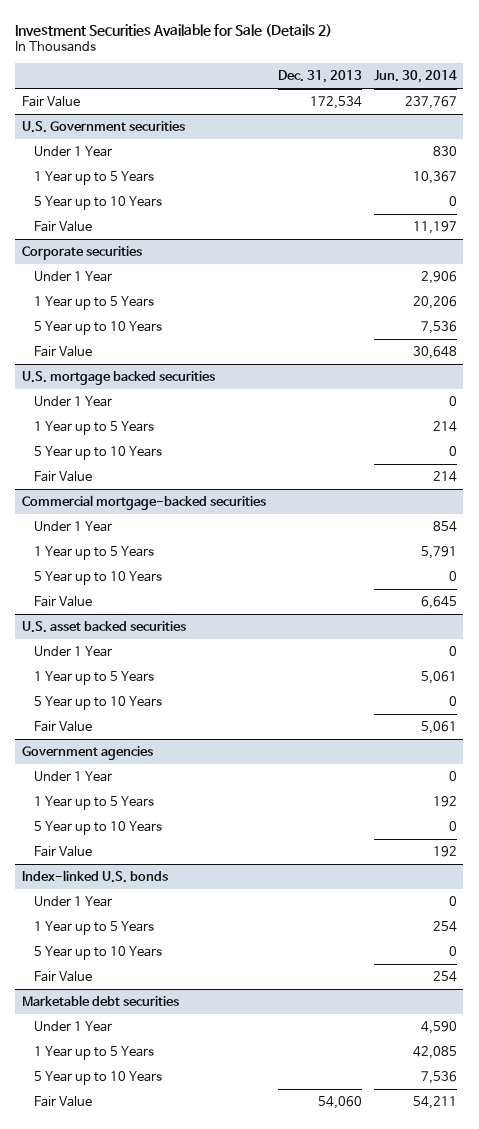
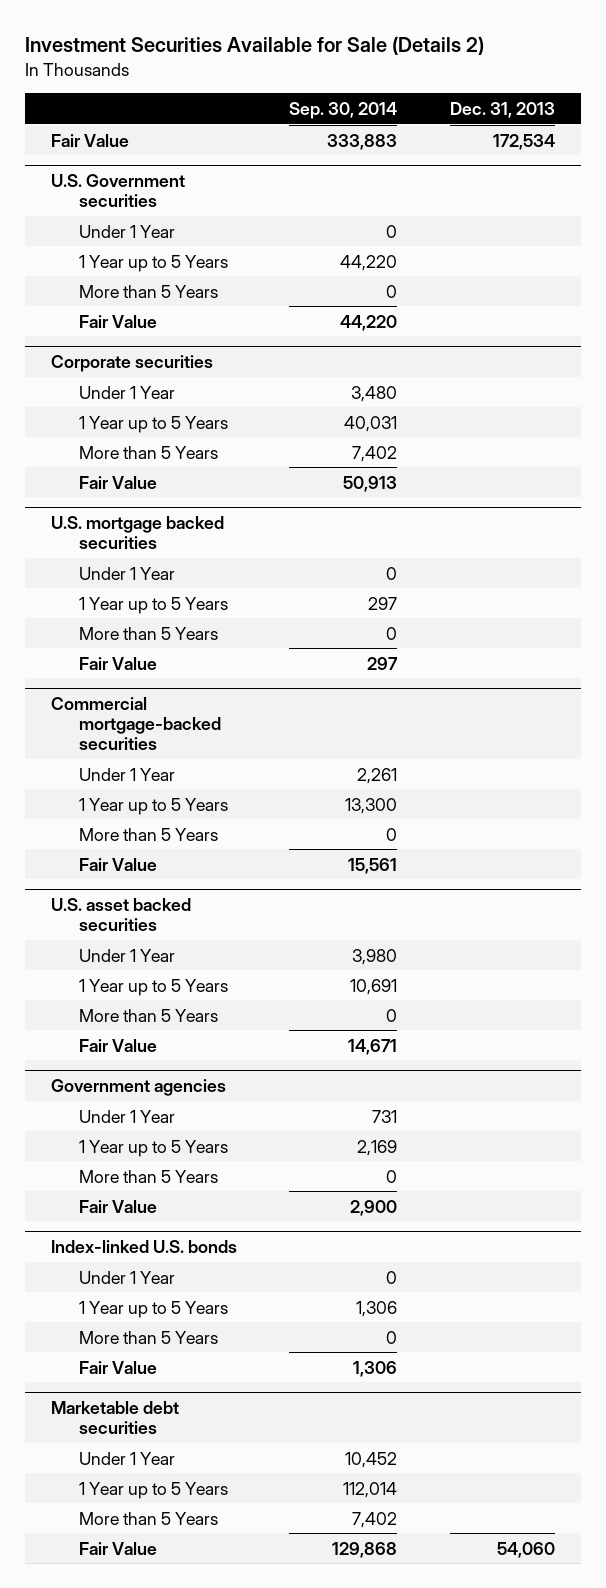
[374,70,458,84] Jun. 30, 2014 -> none
none -> [289,101,398,119] Sep. 30, 2014
[33,195,162,210] 5 Year up to 10 Years -> [78,284,218,298] More than 5 Years
[33,320,162,335] 5 Year up to 10 Years -> [78,445,218,459] More than 5 Years
[33,445,162,460] 5 Year up to 10 Years -> [78,626,218,640] More than 5 Years
[33,570,162,585] 5 Year up to 10 Years -> [78,827,218,841] More than 5 Years
[33,695,162,710] 5 Year up to 10 Years -> [78,1008,218,1022] More than 5 Years
[33,820,162,835] 5 Year up to 10 Years -> [78,1169,218,1183] More than 5 Years
[33,945,162,960] 5 Year up to 10 Years -> [78,1330,218,1344] More than 5 Years
[33,1070,162,1085] 5 Year up to 10 Years -> [78,1511,218,1525] More than 5 Years

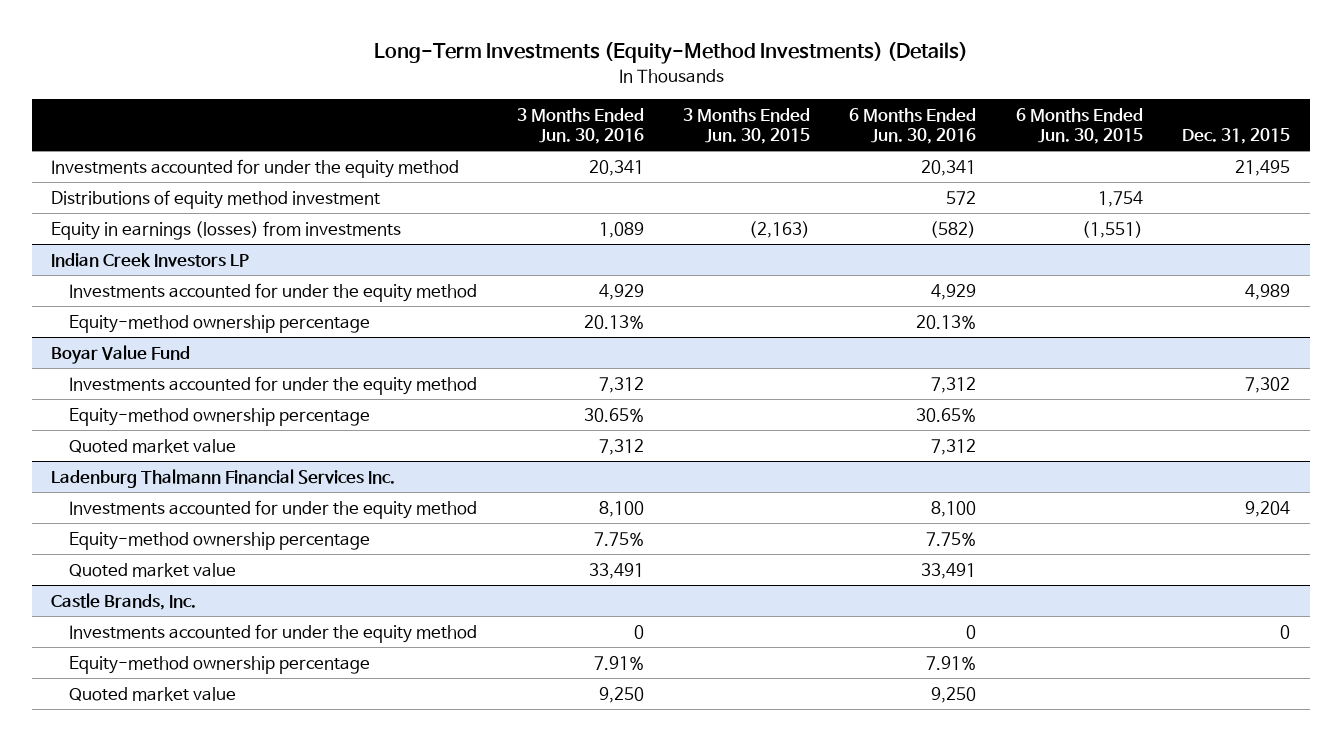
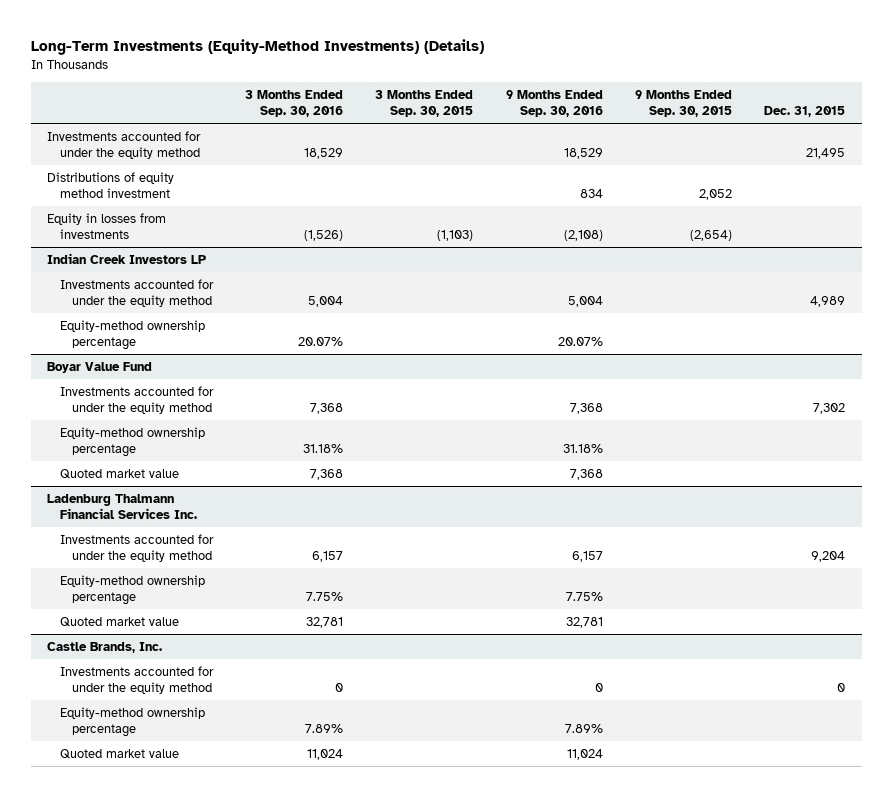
[516,107,644,145] 3 Months Ended Jun. 30, 2016 -> none
[683,107,811,145] 3 Months Ended Jun. 30, 2015 -> none
[849,107,977,145] 6 Months Ended Jun. 30, 2016 -> none
[1015,107,1143,145] 6 Months Ended Jun. 30, 2015 -> none
none -> [245,89,344,118] 3 Months Ended Sep. 30, 2016
none -> [375,89,474,118] 3 Months Ended Sep. 30, 2015
none -> [505,89,603,118] 9 Months Ended Sep. 30, 2016
none -> [635,89,733,118] 9 Months Ended Sep. 30, 2015
[51,220,402,240] Equity in earnings (losses) from investments -> [46,212,166,240] Equity in losses from investments

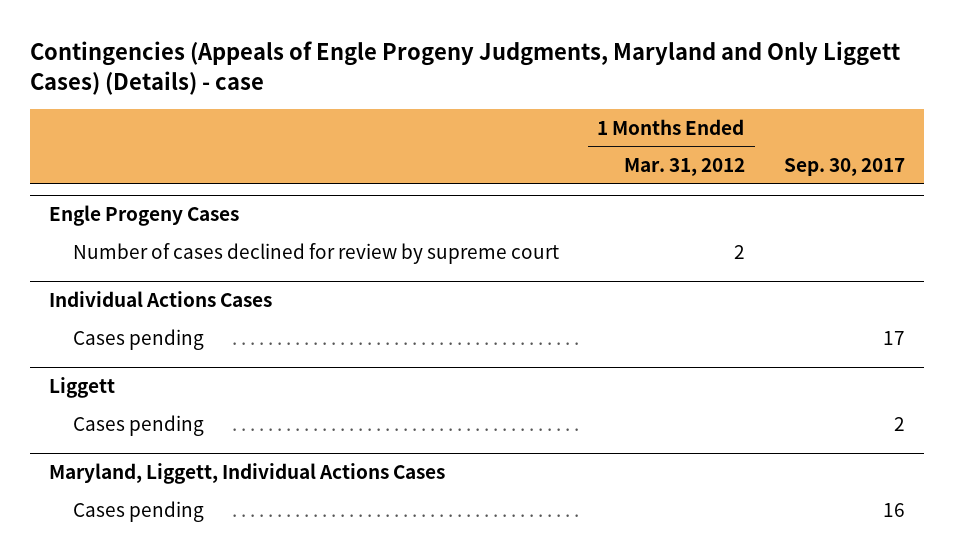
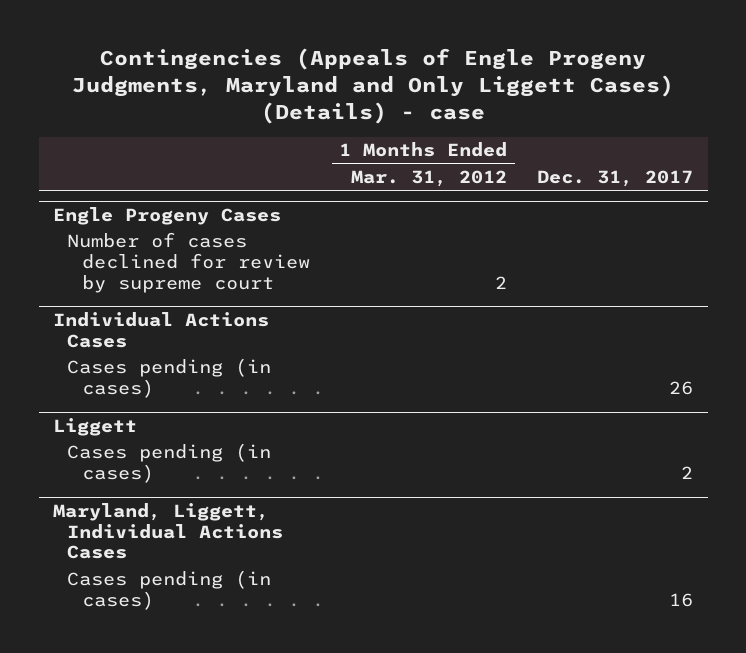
[783,157,905,176] Sep. 30, 2017 -> none
none -> [537,169,694,187] Dec. 31, 2017
[73,328,205,350] Cases pending -> [67,358,272,399] Cases pending (in cases)
[73,414,205,436] Cases pending -> [67,443,272,484] Cases pending (in cases)
[73,500,205,522] Cases pending -> [67,570,272,611] Cases pending (in cases)

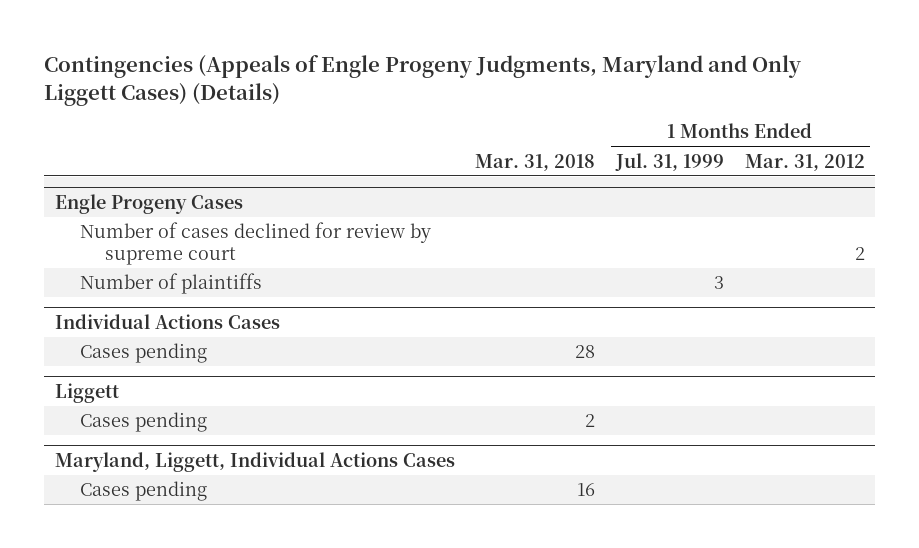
[72,48,675,125] Contingencies (Appeals of Engle Progeny Judgments, Maryland and Only Liggett Cases) (Details) - case -> [44,54,802,106] Contingencies (Appeals of Engle Progeny Judgments, Maryland and Only Liggett Cases) (Details)
[537,169,694,187] Dec. 31, 2017 -> none
none -> [475,153,596,171] Mar. 31, 2018
none -> [614,152,724,171] Jul. 31, 1999
none -> [79,273,262,295] Number of plaintiffs
[67,358,272,399] Cases pending (in cases) -> [79,343,207,364] Cases pending
[67,443,272,484] Cases pending (in cases) -> [79,412,207,433] Cases pending
[67,570,272,611] Cases pending (in cases) -> [79,481,207,502] Cases pending

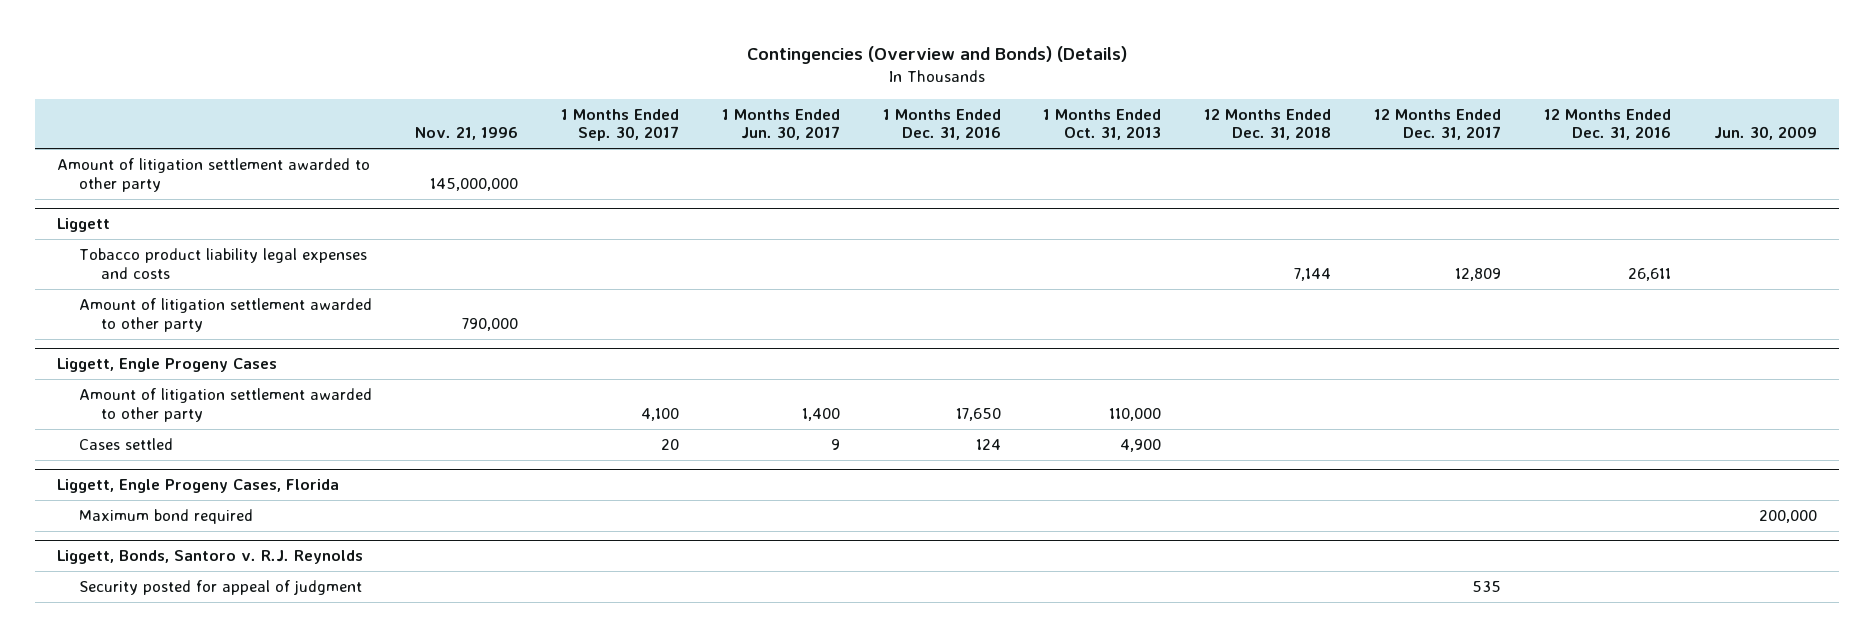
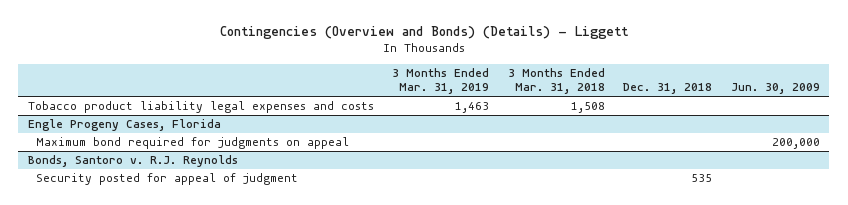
[746,46,1127,65] Contingencies (Overview and Bonds) (Details) -> [219,26,629,40] Contingencies (Overview and Bonds) (Details) - Liggett
[414,127,518,141] Nov. 21, 1996 -> none
[560,108,679,142] 1 Months Ended Sep. 30, 2017 -> none
[721,108,840,141] 1 Months Ended Jun. 30, 2017 -> none
[882,108,1001,141] 1 Months Ended Dec. 31, 2016 -> none
[1043,108,1162,141] 1 Months Ended Oct. 31, 2013 -> none
[1204,108,1332,141] 12 Months Ended Dec. 31, 2018 -> none
[1374,108,1502,141] 12 Months Ended Dec. 31, 2017 -> none
[1544,108,1672,141] 12 Months Ended Dec. 31, 2016 -> none
none -> [392,68,490,95] 3 Months Ended Mar. 31, 2019
none -> [507,68,605,95] 3 Months Ended Mar. 31, 2018
none -> [623,83,713,95] Dec. 31, 2018
[56,157,370,192] Amount of litigation settlement awarded to other party -> none
[56,218,110,233] Liggett -> none
[78,247,367,279] Tobacco product liability legal expenses and costs -> none
[78,297,372,332] Amount of litigation settlement awarded to other party -> none
[56,358,277,373] Liggett, Engle Progeny Cases -> none
[78,387,372,422] Amount of litigation settlement awarded to other party -> none
[78,437,173,450] Cases settled -> none
none -> [27,101,374,114] Tobacco product liability legal expenses and costs
[56,479,339,494] Liggett, Engle Progeny Cases, Florida -> [27,119,221,132] Engle Progeny Cases, Florida
[78,508,253,524] Maximum bond required -> [36,137,350,150] Maximum bond required for judgments on appeal
[56,550,363,565] Liggett, Bonds, Santoro v. R.J. Reynolds -> [27,155,238,168] Bonds, Santoro v. R.J. Reynolds

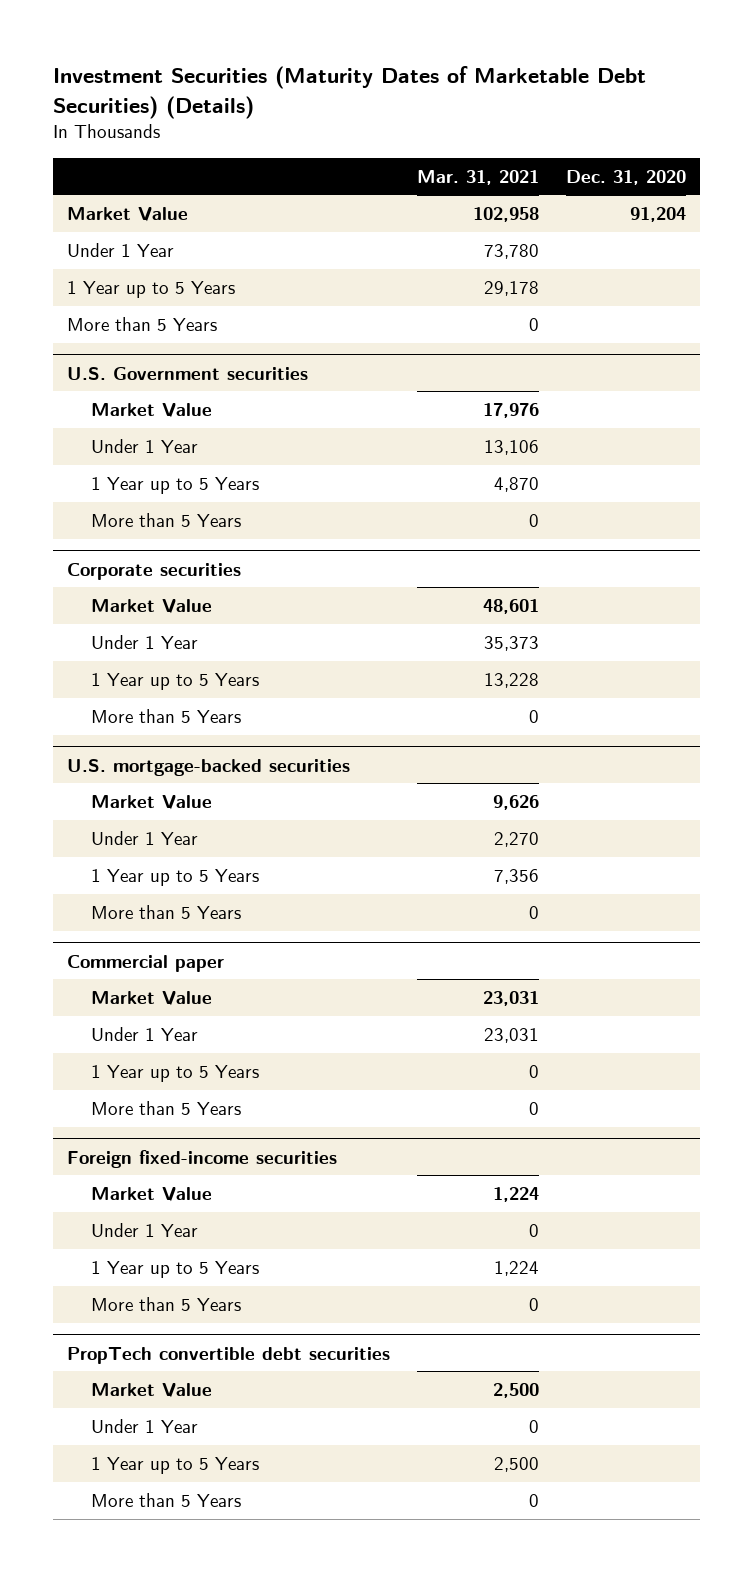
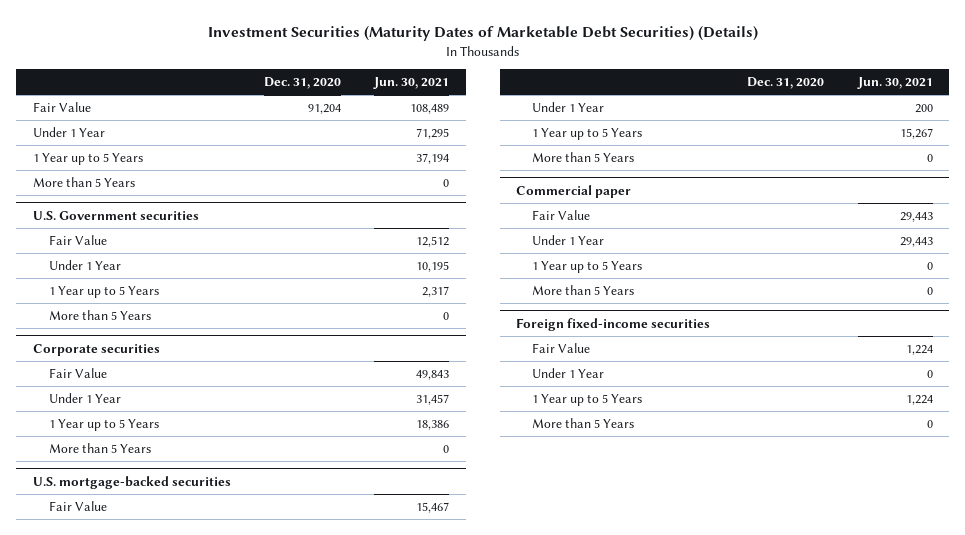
[416,169,539,185] Mar. 31, 2021 -> none
none -> [373,77,450,90] Jun. 30, 2021
[66,207,188,223] Market Value -> [32,101,91,112] Fair Value
[90,403,212,419] Market Value -> [48,234,107,245] Fair Value
[90,599,212,615] Market Value -> [48,367,107,378] Fair Value
[90,795,212,811] Market Value -> [48,500,107,511] Fair Value
[90,991,212,1007] Market Value -> [532,209,591,220] Fair Value
[90,1187,212,1203] Market Value -> [532,342,591,353] Fair Value
[66,1346,390,1364] PropTech convertible debt securities -> none
[90,1383,212,1399] Market Value -> none
[90,1419,198,1434] Under 1 Year -> none
[90,1457,259,1475] 1 Year up to 5 Years -> none
[90,1493,241,1508] More than 5 Years -> none

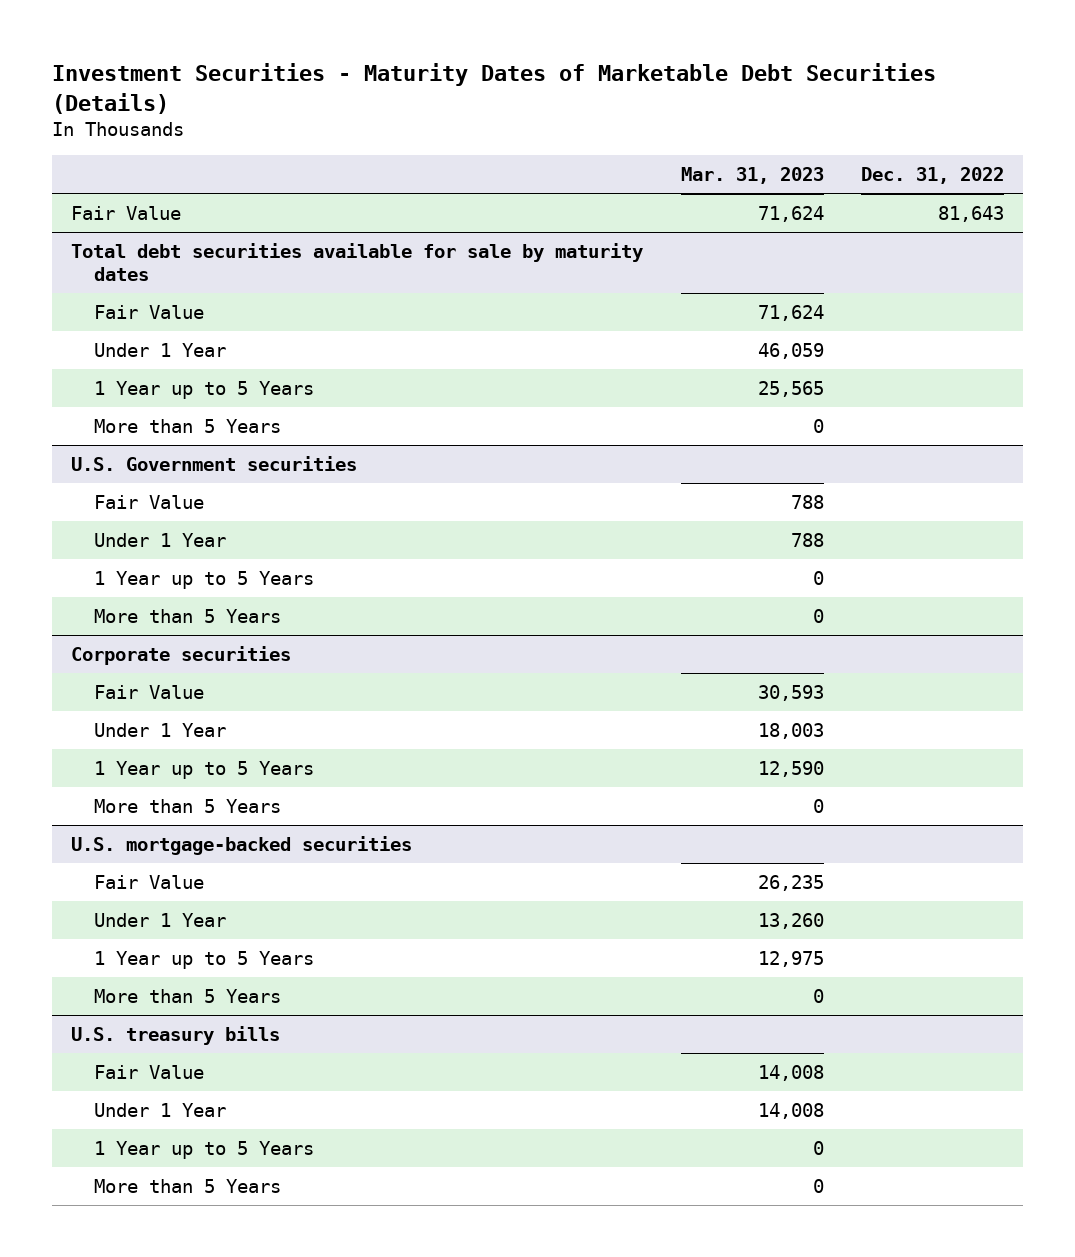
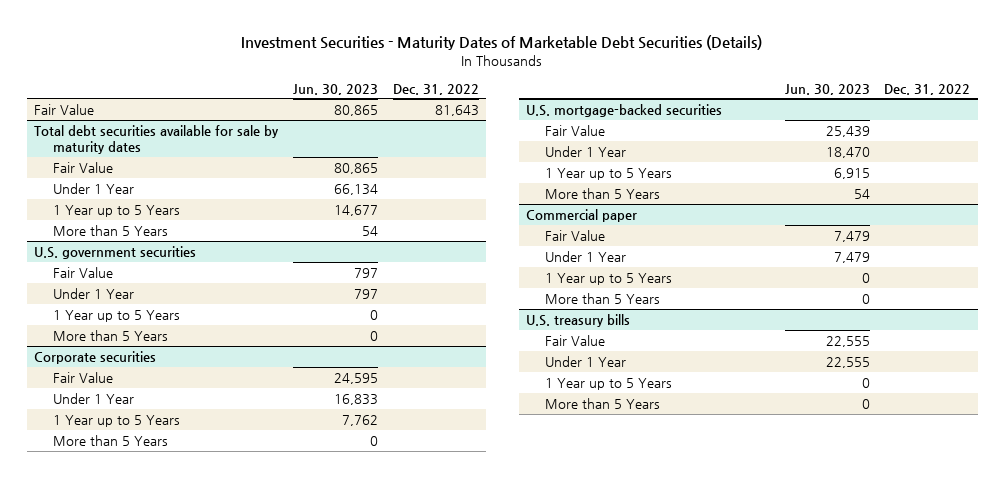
[680,167,824,185] Mar. 31, 2023 -> none
none -> [292,83,378,95] Jun. 30, 2023
[70,455,357,471] U.S. Government securities -> [34,245,197,259] U.S. government securities
none -> [525,208,637,222] Commercial paper
none -> [544,229,605,241] Fair Value
none -> [544,250,626,262] Under 1 Year
none -> [544,272,672,285] 1 Year up to 5 Years
none -> [544,292,660,304] More than 5 Years

